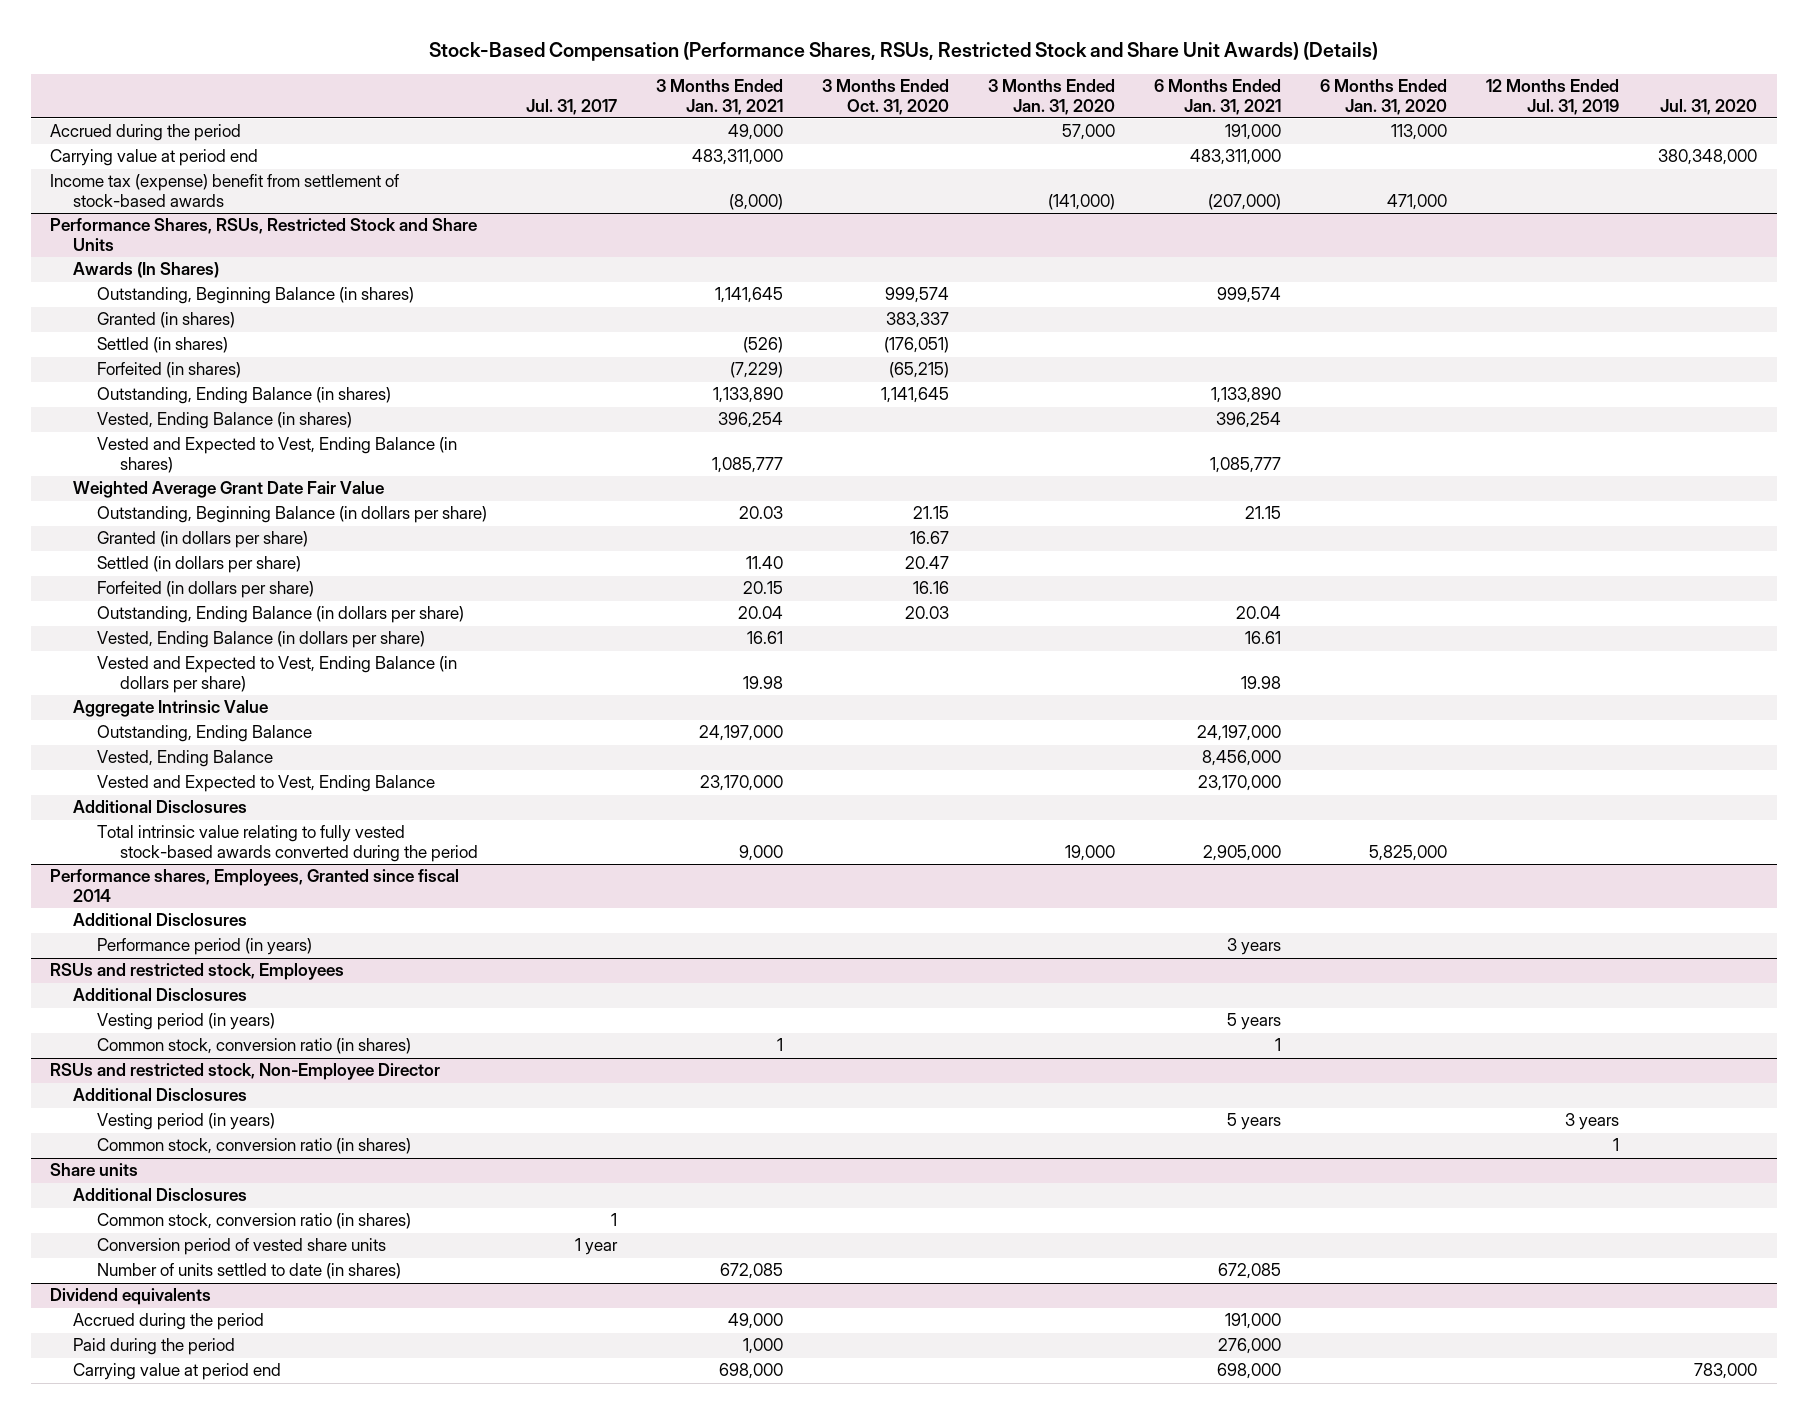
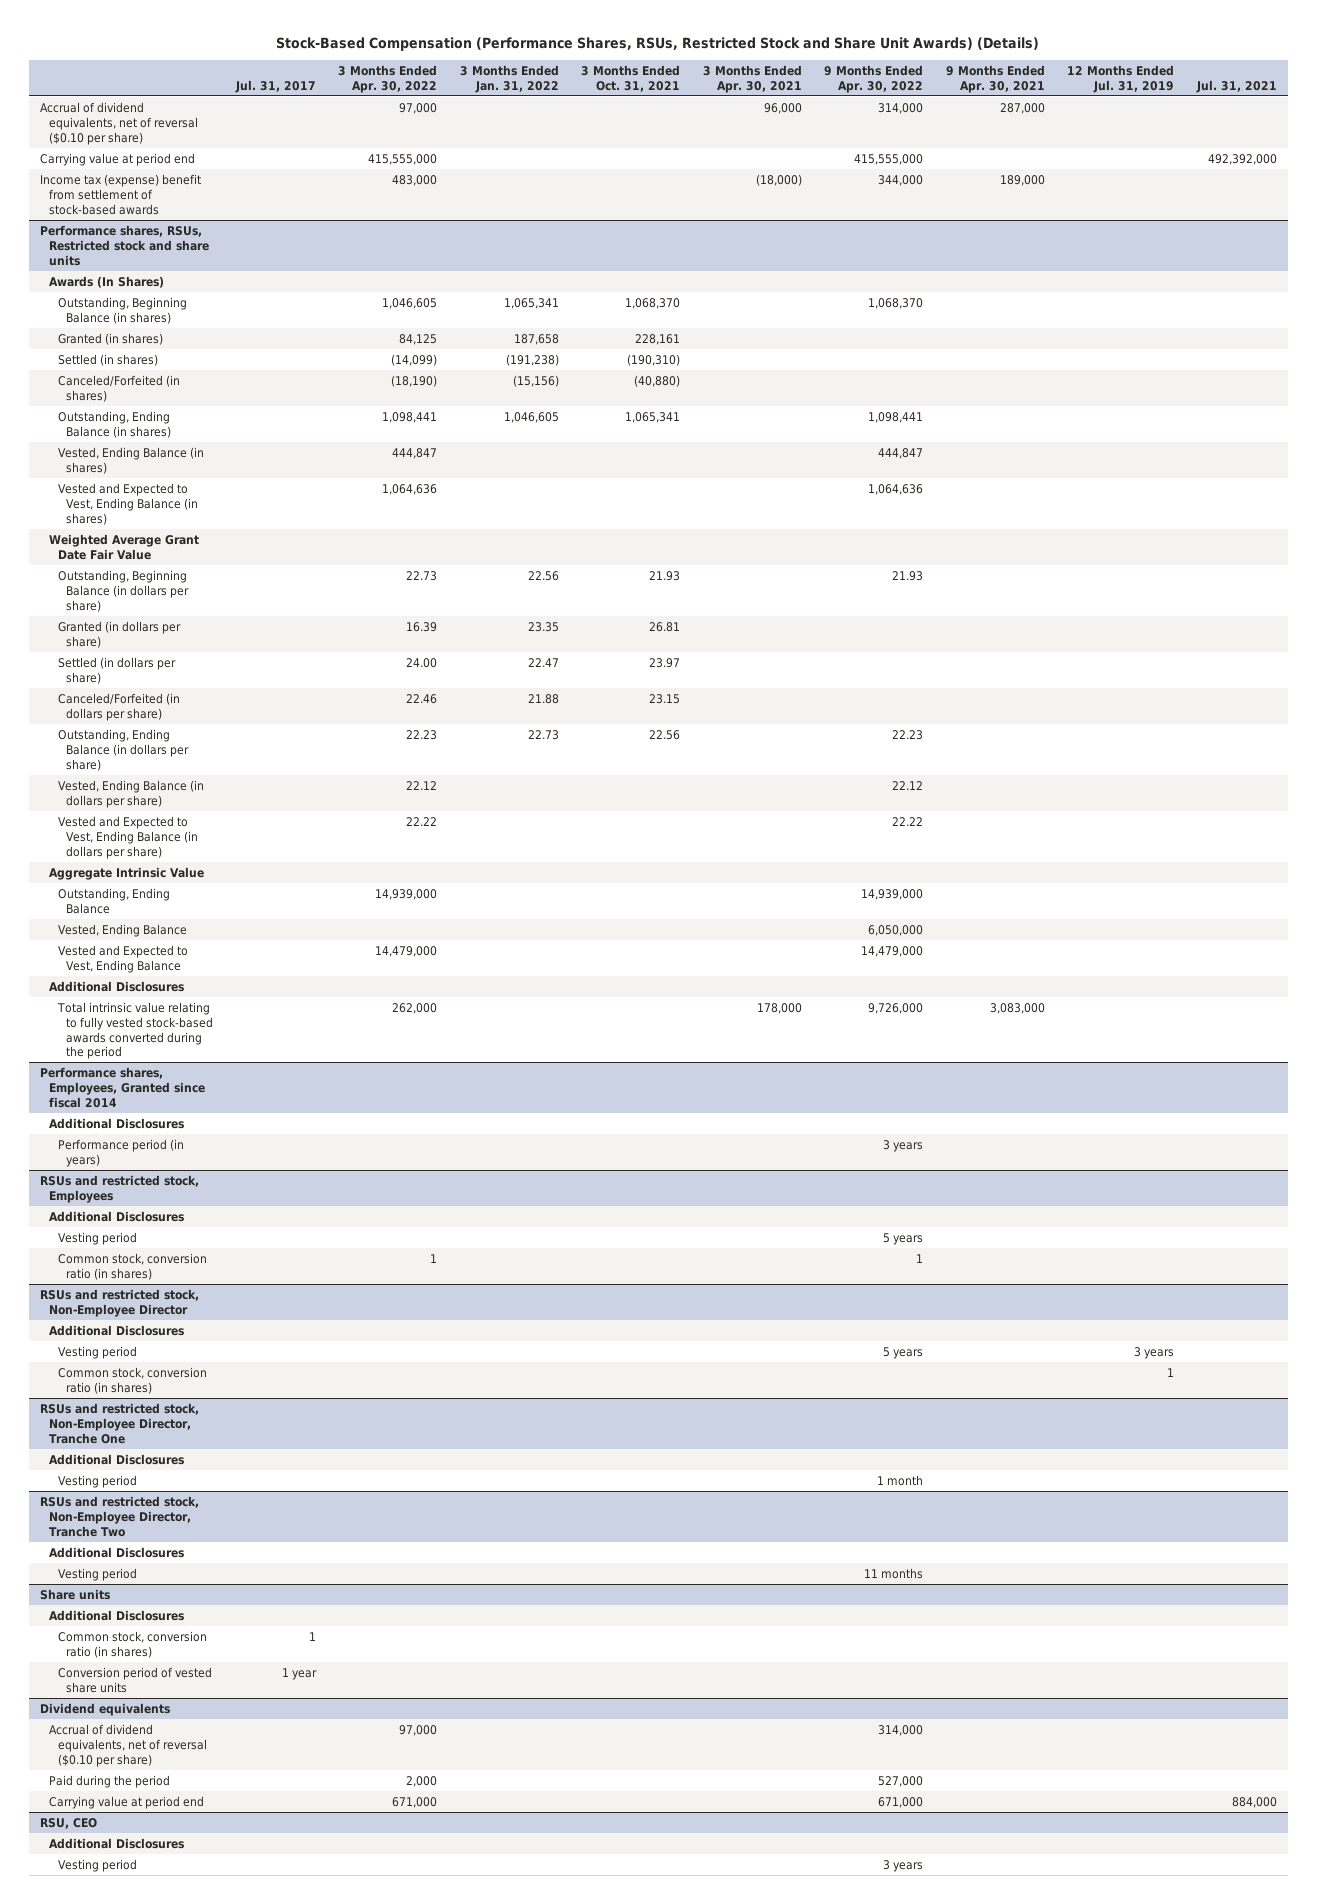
[655,79,783,115] 3 Months Ended Jan. 31, 2021 -> none
[821,79,949,115] 3 Months Ended Oct. 31, 2020 -> none
[987,79,1115,115] 3 Months Ended Jan. 31, 2020 -> none
[1153,79,1281,115] 6 Months Ended Jan. 31, 2021 -> none
[1320,79,1448,115] 6 Months Ended Jan. 31, 2020 -> none
[1660,98,1758,115] Jul. 31, 2020 -> none
none -> [338,64,438,93] 3 Months Ended Apr. 30, 2022
none -> [459,64,559,93] 3 Months Ended Jan. 31, 2022
none -> [581,64,681,92] 3 Months Ended Oct. 31, 2021
none -> [702,64,802,93] 3 Months Ended Apr. 30, 2021
none -> [824,64,924,93] 9 Months Ended Apr. 30, 2022
none -> [945,64,1045,93] 9 Months Ended Apr. 30, 2021
none -> [1195,79,1277,93] Jul. 31, 2021
[50,124,242,142] Accrued during the period -> [40,101,198,145] Accrual of dividend equivalents, net of reversal ($0.10 per share)
[50,218,478,251] Performance Shares, RSUs, Restricted Stock and Share Units -> [40,224,209,266] Performance shares, RSUs, Restricted stock and share units
[96,362,241,379] Forfeited (in shares) -> [57,374,180,402] Canceled/Forfeited (in shares)
[96,581,314,599] Forfeited (in dollars per share) -> [57,692,180,721] Canceled/Forfeited (in dollars per share)
[96,1013,275,1031] Vesting period (in years) -> [57,1231,137,1245] Vesting period
[96,1113,275,1131] Vesting period (in years) -> [57,1345,137,1359] Vesting period
none -> [40,1402,200,1444] RSUs and restricted stock, Non-Employee Director, Tranche One
none -> [48,1453,184,1465] Additional Disclosures
none -> [57,1474,137,1488] Vesting period
none -> [40,1495,200,1537] RSUs and restricted stock, Non-Employee Director, Tranche Two
none -> [48,1546,184,1558] Additional Disclosures
none -> [57,1567,137,1581] Vesting period
[96,1263,401,1280] Number of units settled to date (in shares) -> none
[73,1313,265,1331] Accrued during the period -> [48,1723,207,1767] Accrual of dividend equivalents, net of reversal ($0.10 per share)
none -> [40,1817,98,1829] RSU, CEO
none -> [48,1837,184,1849] Additional Disclosures
none -> [57,1858,137,1872] Vesting period

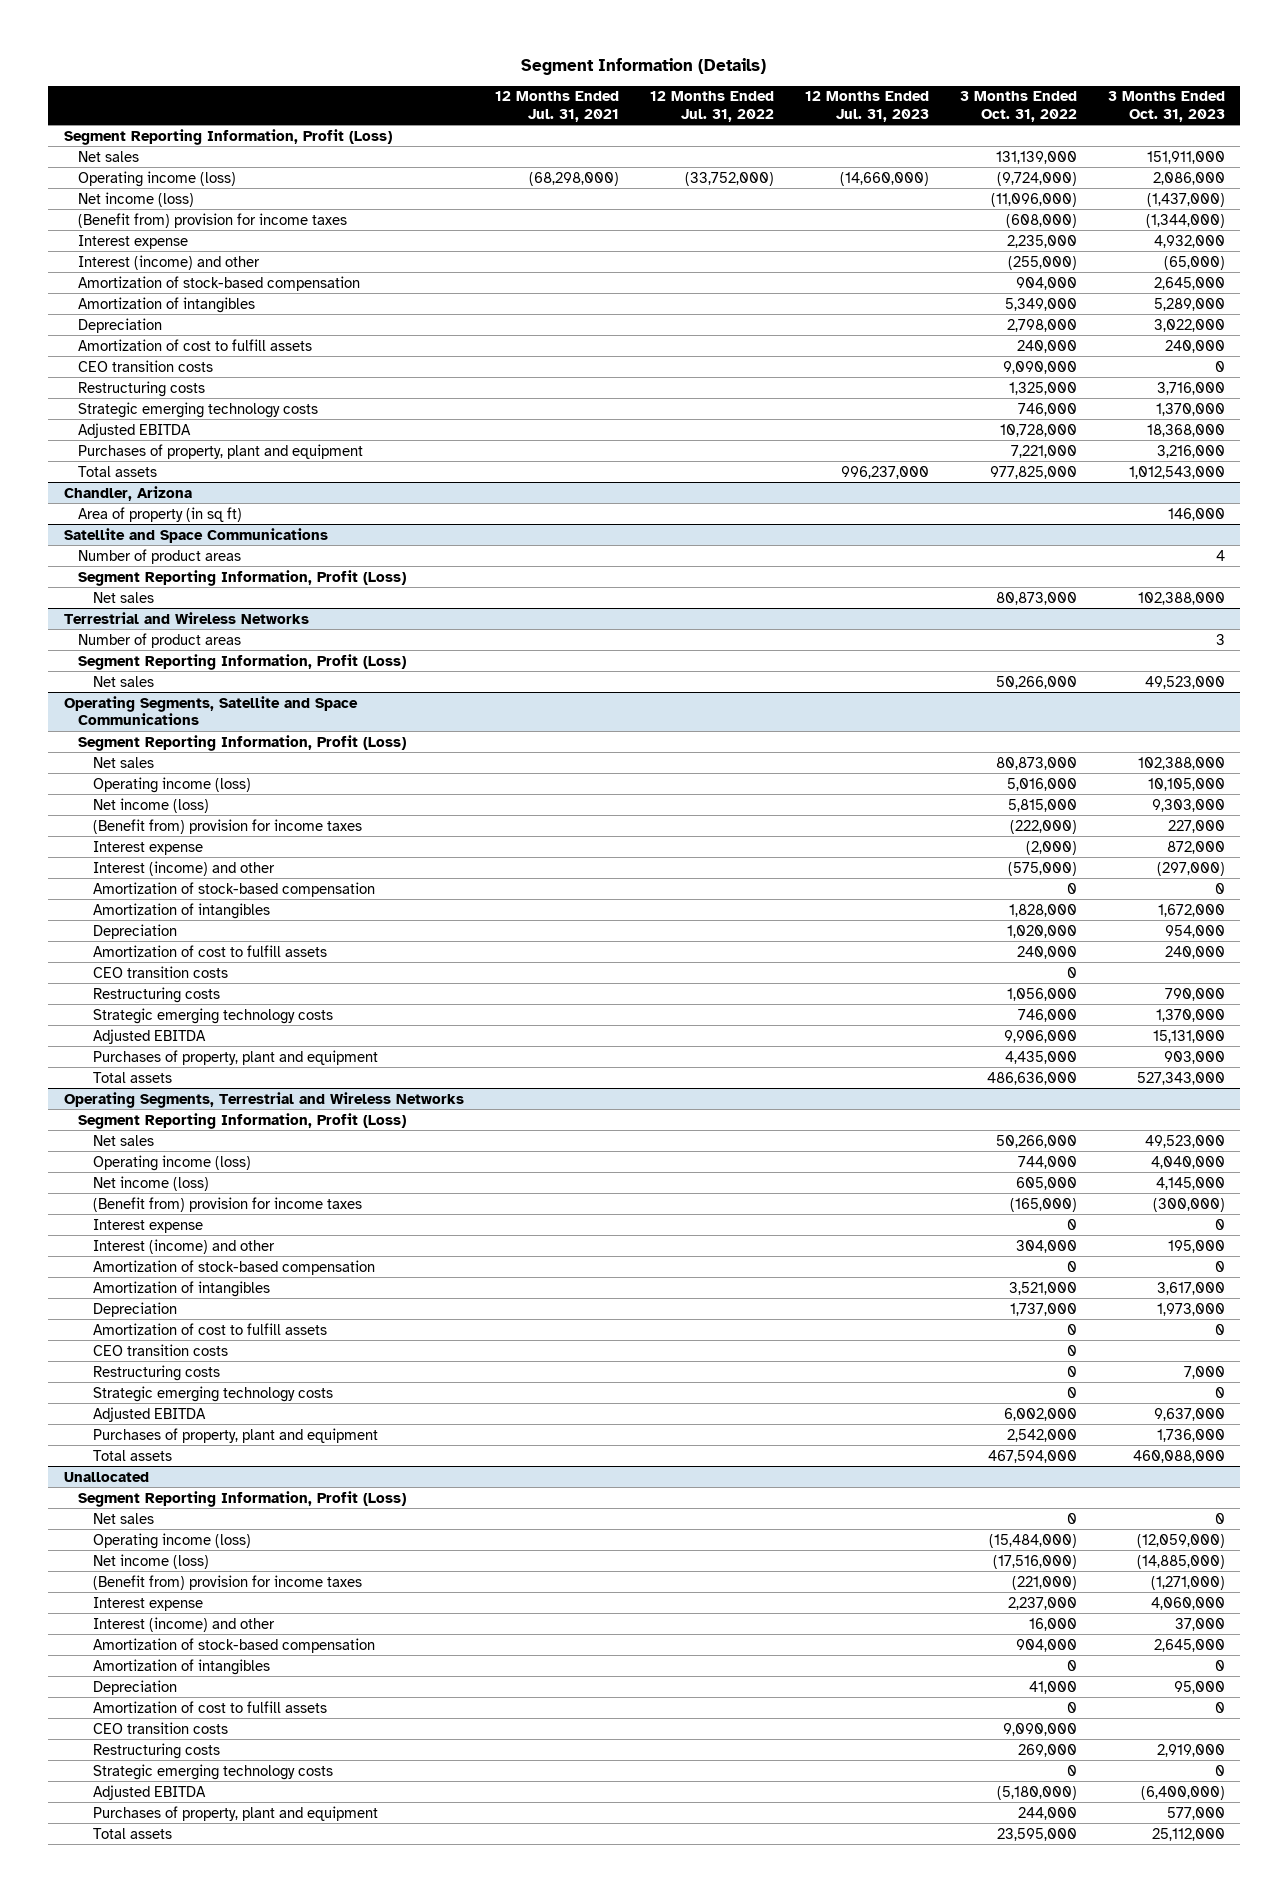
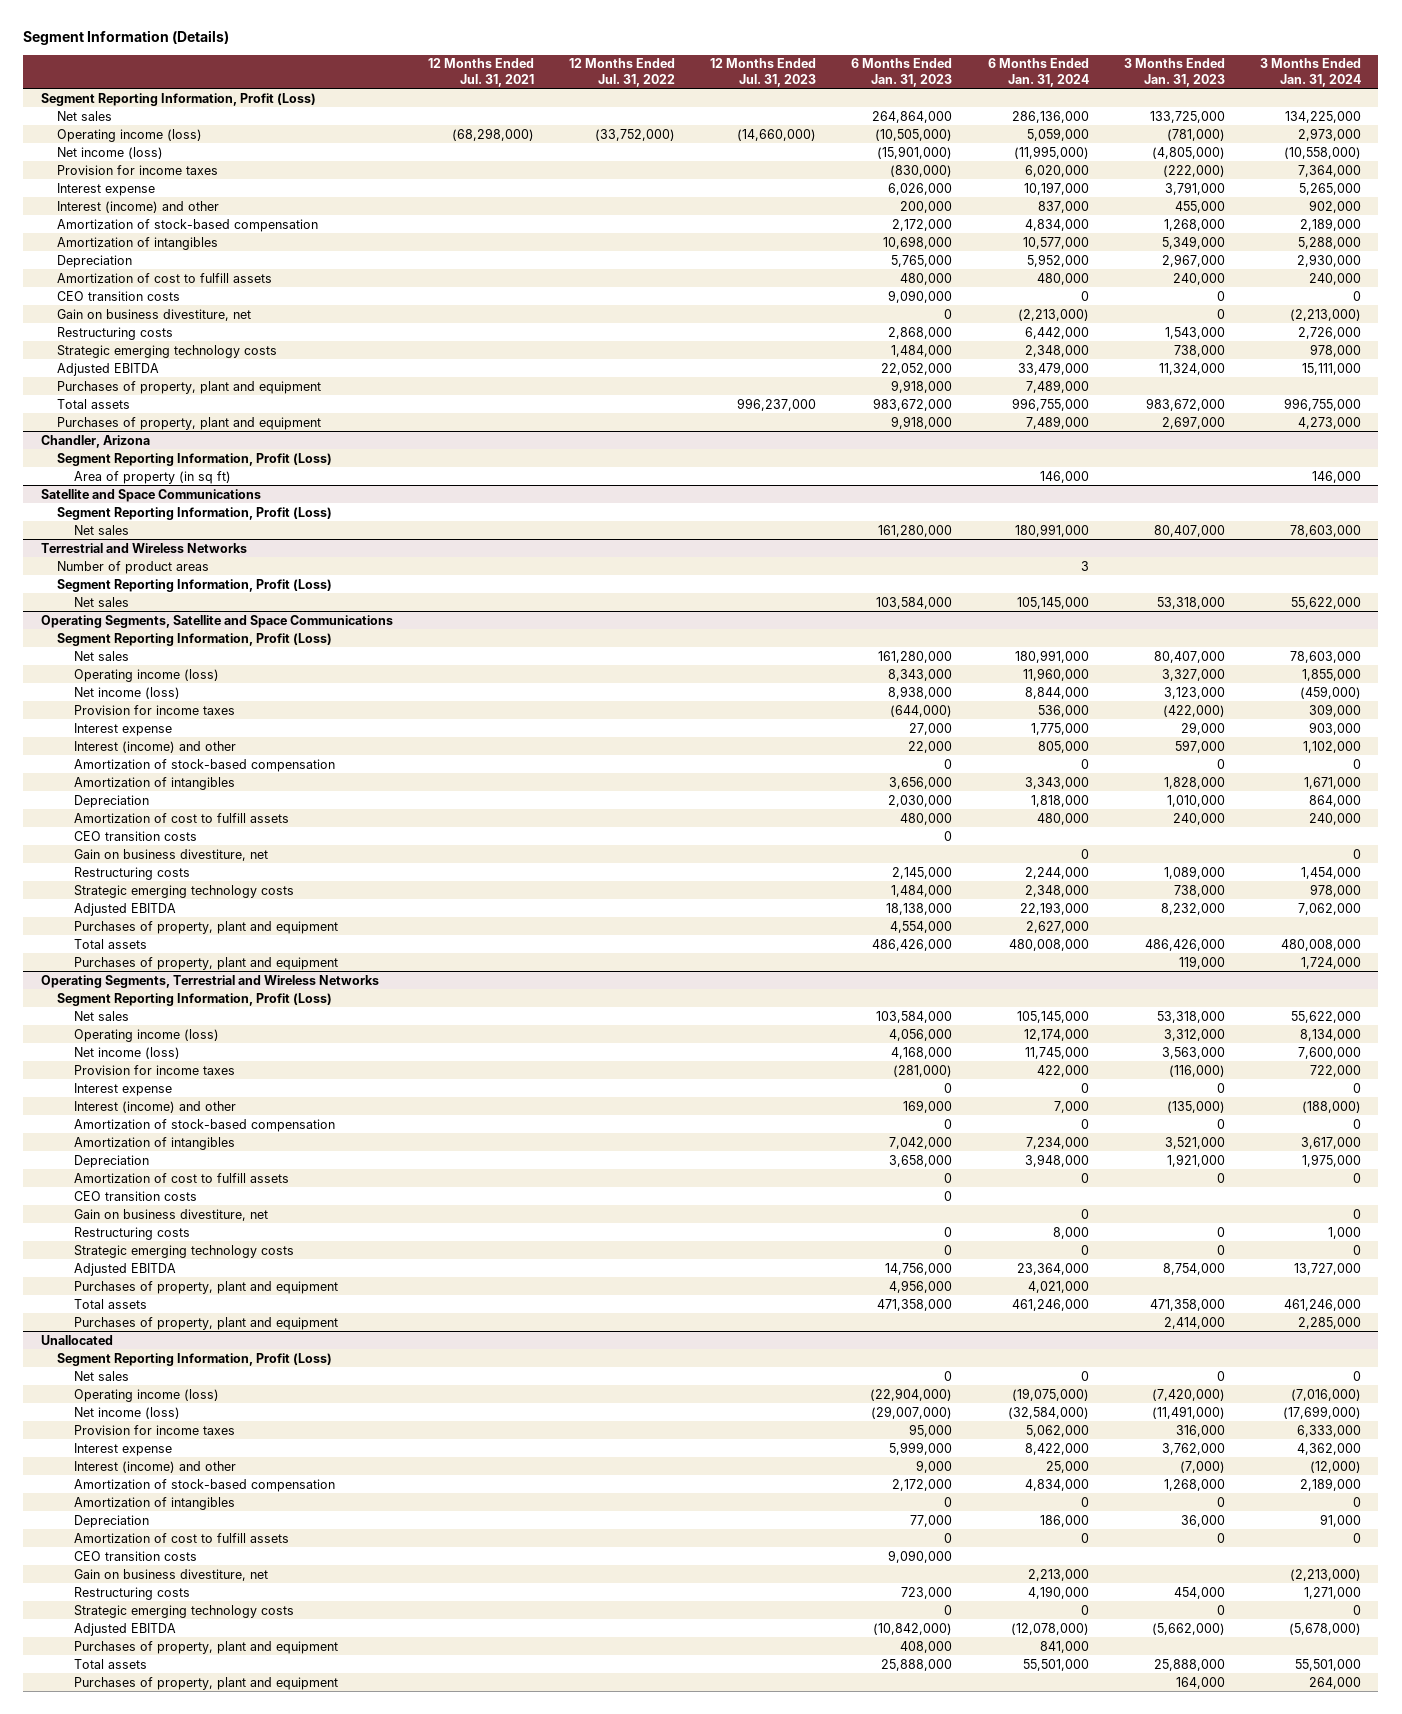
[959,91,1077,122] 3 Months Ended Oct. 31, 2022 -> none
[1107,91,1225,122] 3 Months Ended Oct. 31, 2023 -> none
none -> [851,58,953,87] 6 Months Ended Jan. 31, 2023
none -> [987,58,1089,87] 6 Months Ended Jan. 31, 2024
none -> [1123,58,1225,87] 3 Months Ended Jan. 31, 2023
none -> [1259,58,1361,87] 3 Months Ended Jan. 31, 2024
[78,212,348,228] (Benefit from) provision for income taxes -> [57,164,219,175] Provision for income taxes
none -> [57,308,252,321] Gain on business divestiture, net
none -> [57,416,322,430] Purchases of property, plant and equipment
none -> [57,452,333,466] Segment Reporting Information, Profit (Loss)
[78,548,242,564] Number of product areas -> none
[92,818,362,834] (Benefit from) provision for income taxes -> [73,704,235,715] Provision for income taxes
none -> [73,848,268,861] Gain on business divestiture, net
none -> [73,956,338,970] Purchases of property, plant and equipment
[92,1196,362,1212] (Benefit from) provision for income taxes -> [73,1064,235,1075] Provision for income taxes
none -> [73,1208,268,1221] Gain on business divestiture, net
none -> [73,1316,338,1330] Purchases of property, plant and equipment
[92,1574,362,1590] (Benefit from) provision for income taxes -> [73,1424,235,1435] Provision for income taxes
none -> [73,1568,268,1581] Gain on business divestiture, net
none -> [73,1676,338,1690] Purchases of property, plant and equipment

